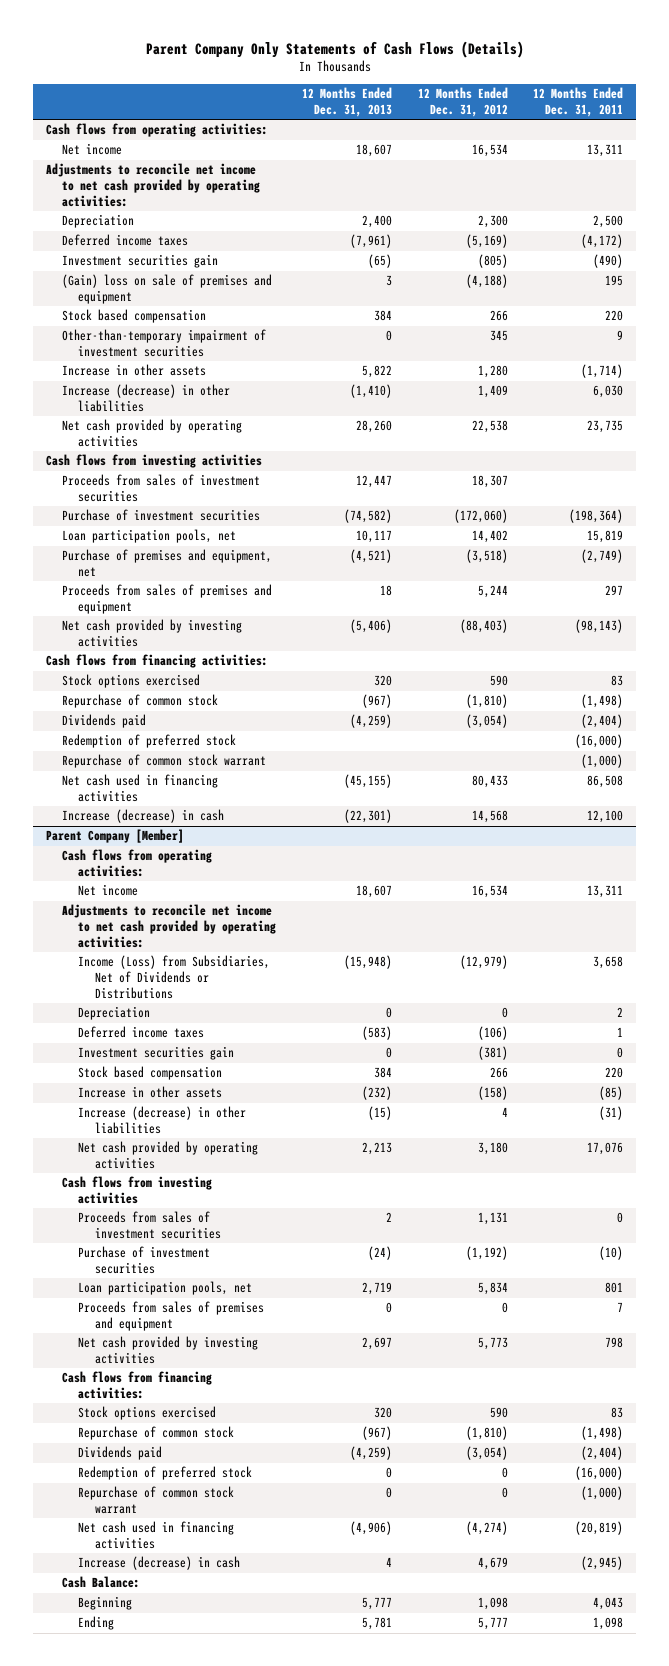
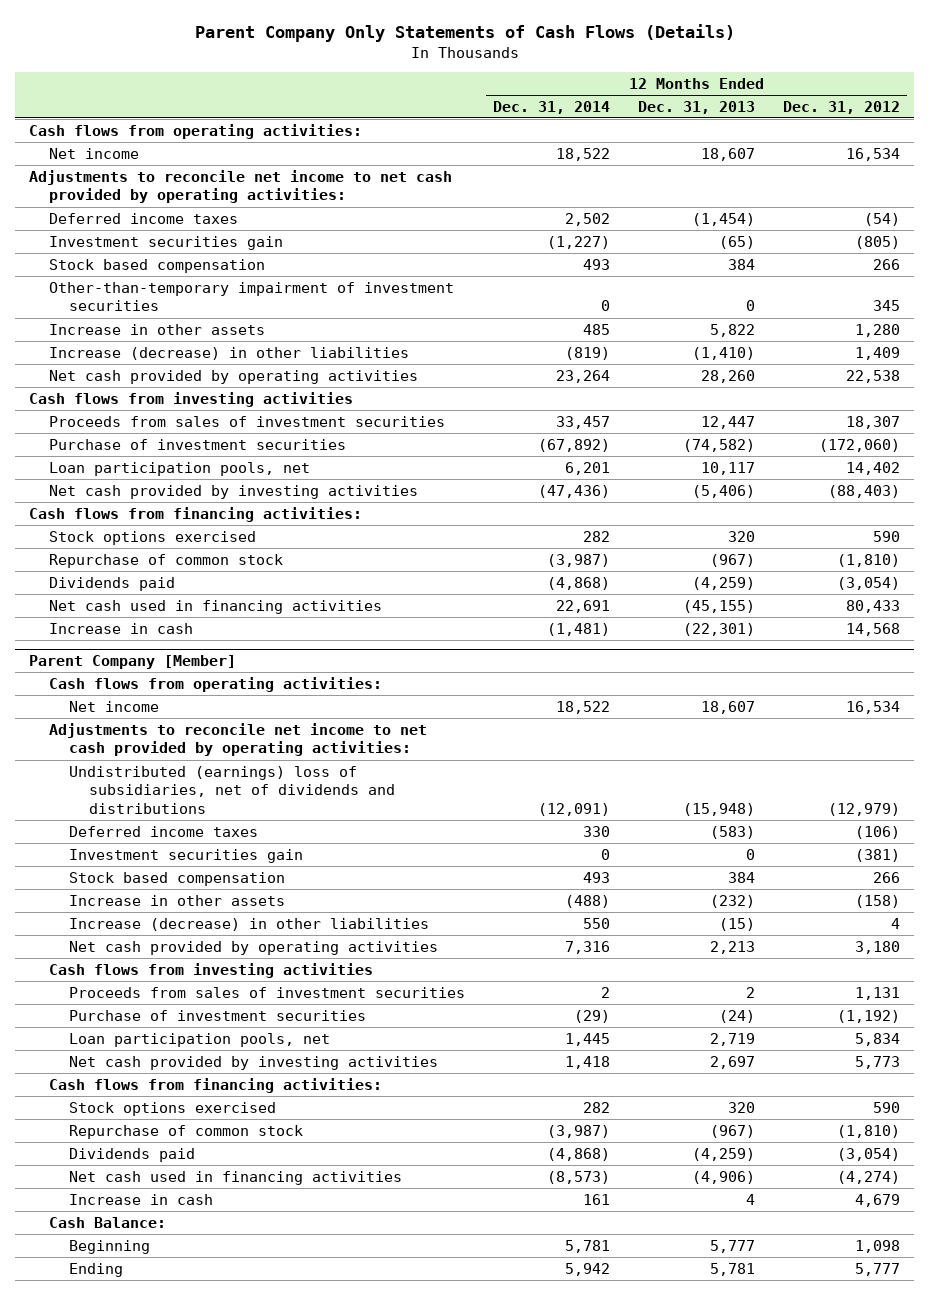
[533,87,624,118] 12 Months Ended Dec. 31, 2011 -> none
none -> [493,100,611,114] Dec. 31, 2014
[62,214,135,229] Depreciation -> none
[350,234,393,249] (7,961) -> [692,212,756,226] (1,454)
[465,234,508,249] (5,169) -> [863,212,900,226] (54)
[62,274,273,305] (Gain) loss on sale of premises and equipment -> none
[62,549,273,578] Purchase of premises and equipment, net -> none
[62,584,273,615] Proceeds from sales of premises and equipment -> none
[62,734,237,749] Redemption of preferred stock -> none
[62,754,267,769] Repurchase of common stock warrant -> none
[62,809,225,824] Increase (decrease) in cash -> [49,622,194,634] Increase in cash
[78,1006,151,1021] Depreciation -> none
[78,955,271,1000] Income (Loss) from Subsidiaries, Net of Dividends or Distributions -> [69,765,396,815] Undistributed (earnings) loss of subsidiaries, net of dividends and distributions
[78,1301,265,1332] Proceeds from sales of premises and equipment -> none
[78,1466,253,1481] Redemption of preferred stock -> none
[78,1486,235,1515] Repurchase of common stock warrant -> none
[78,1556,241,1571] Increase (decrease) in cash -> [69,1193,214,1205] Increase in cash

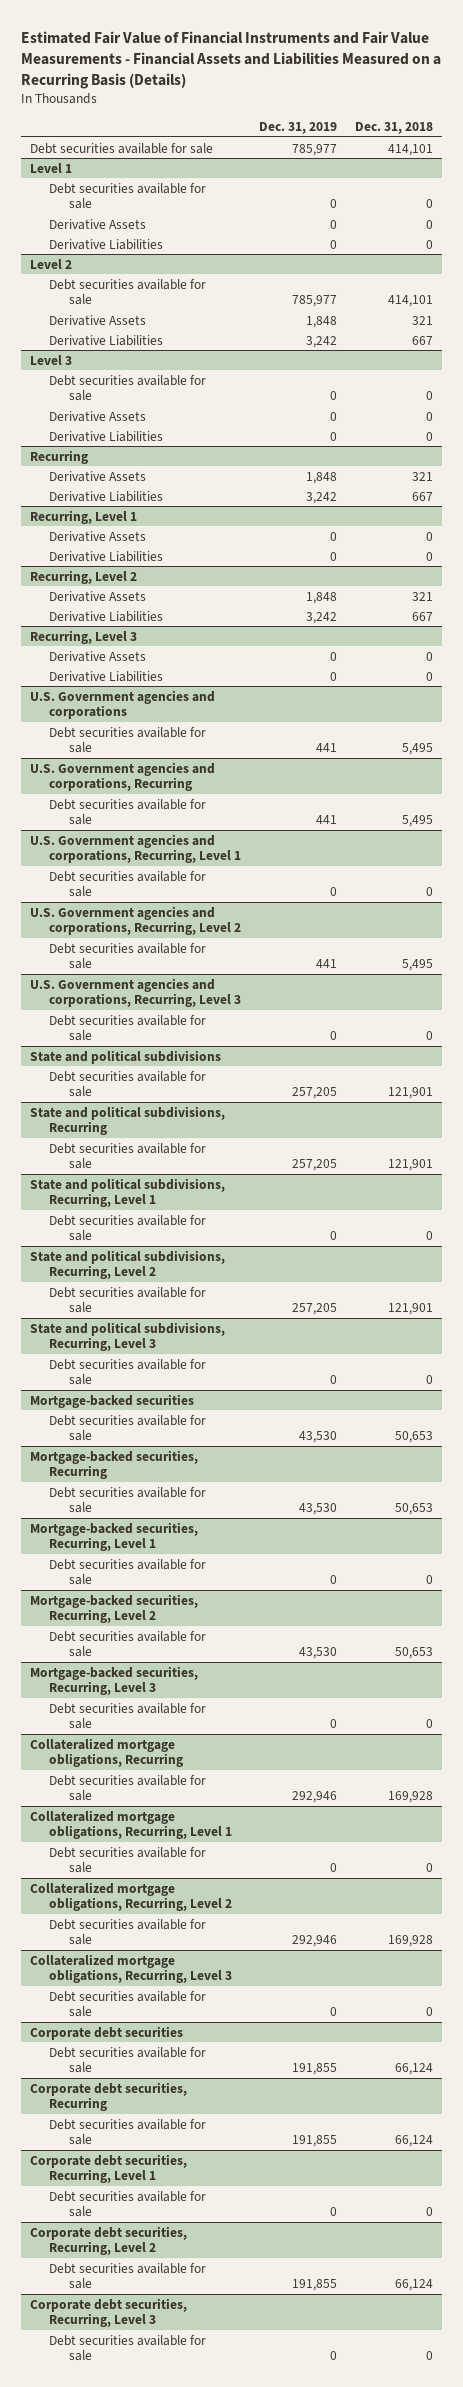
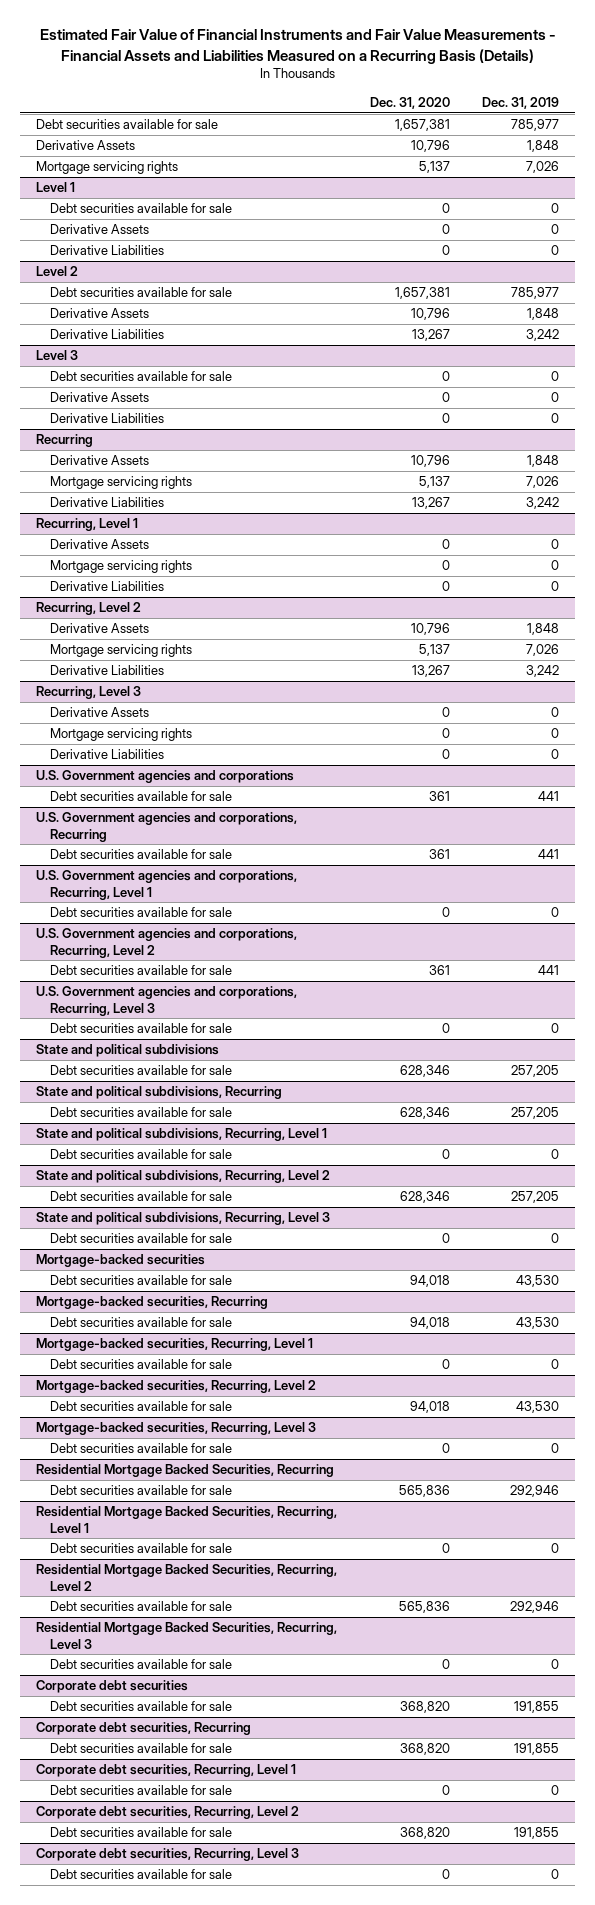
[354,122,433,135] Dec. 31, 2018 -> none
none -> [369,97,450,110] Dec. 31, 2020
none -> [35,140,135,151] Derivative Assets
none -> [35,161,178,175] Mortgage servicing rights
none -> [50,476,193,490] Mortgage servicing rights
none -> [50,560,193,574] Mortgage servicing rights
none -> [50,644,193,658] Mortgage servicing rights
none -> [50,728,193,742] Mortgage servicing rights
[30,1737,184,1768] Collateralized mortgage obligations, Recurring -> none
none -> [35,1464,334,1478] Residential Mortgage Backed Securities, Recurring
[30,1809,233,1840] Collateralized mortgage obligations, Recurring, Level 1 -> none
none -> [35,1506,337,1533] Residential Mortgage Backed Securities, Recurring, Level 1
[30,1881,233,1912] Collateralized mortgage obligations, Recurring, Level 2 -> none
none -> [35,1564,337,1591] Residential Mortgage Backed Securities, Recurring, Level 2
[30,1953,233,1984] Collateralized mortgage obligations, Recurring, Level 3 -> none
none -> [35,1622,337,1649] Residential Mortgage Backed Securities, Recurring, Level 3

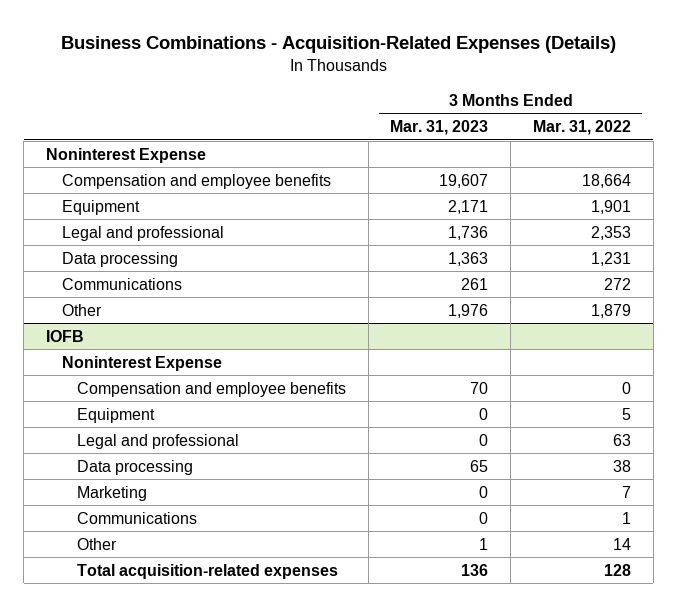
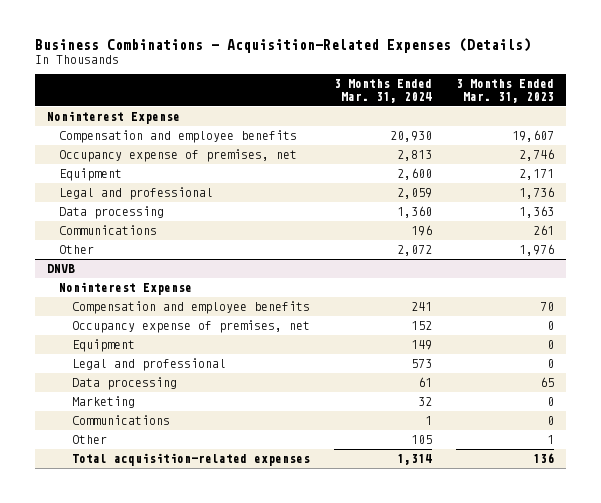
[532,120,631,136] Mar. 31, 2022 -> none
none -> [334,79,433,103] 3 Months Ended Mar. 31, 2024
none -> [59,149,298,163] Occupancy expense of premises, net
[46,329,85,342] IOFB -> none
none -> [46,264,75,274] DNVB
none -> [72,320,311,334] Occupancy expense of premises, net

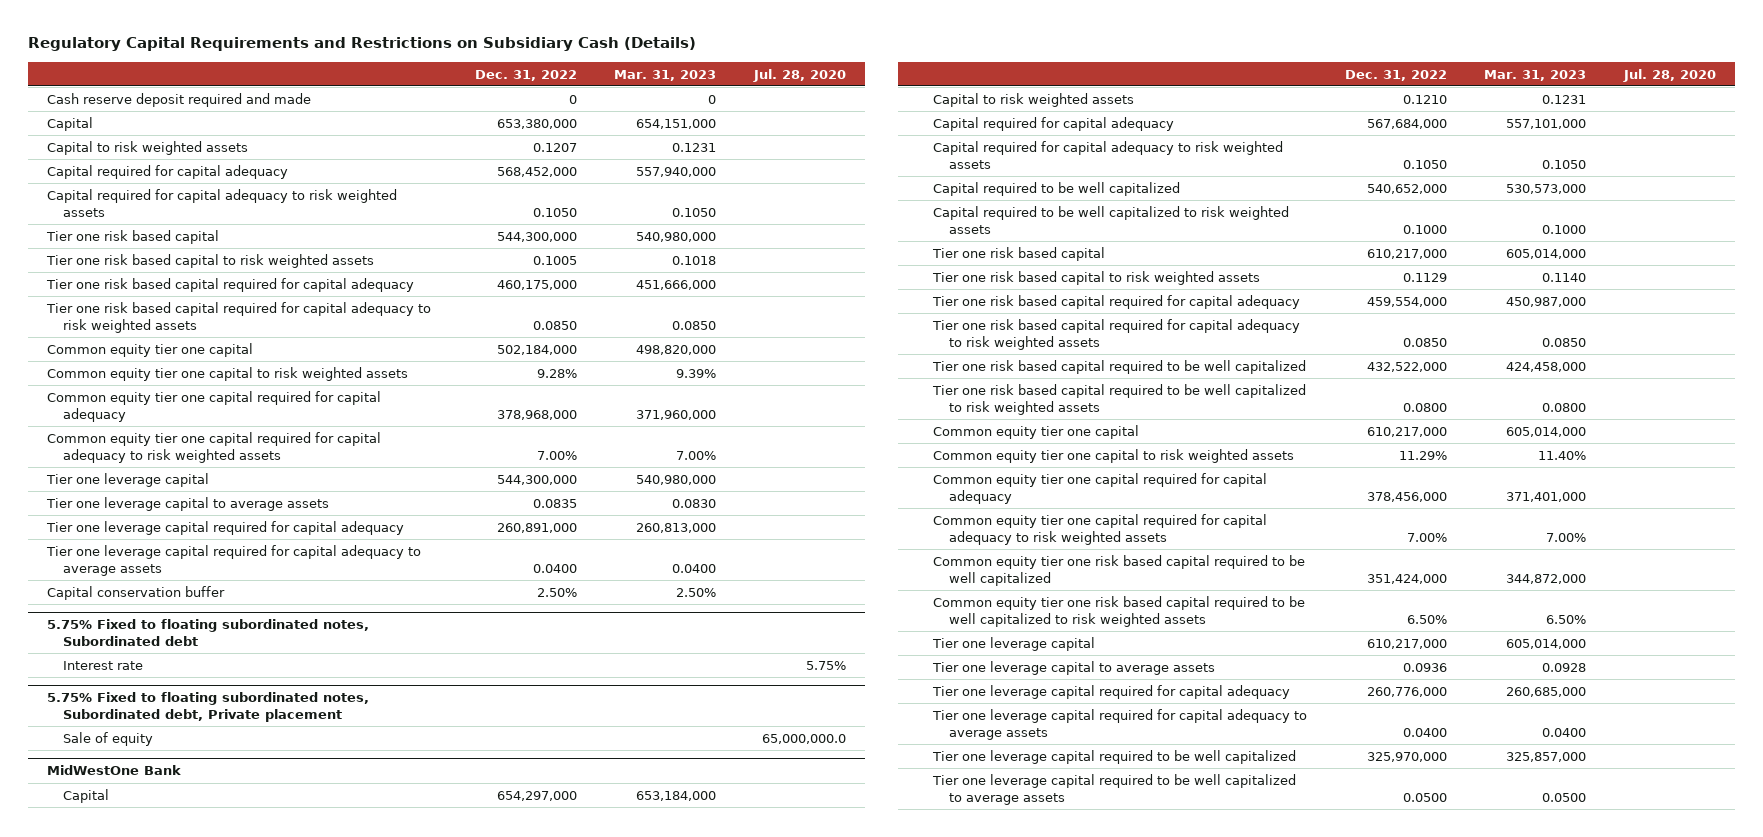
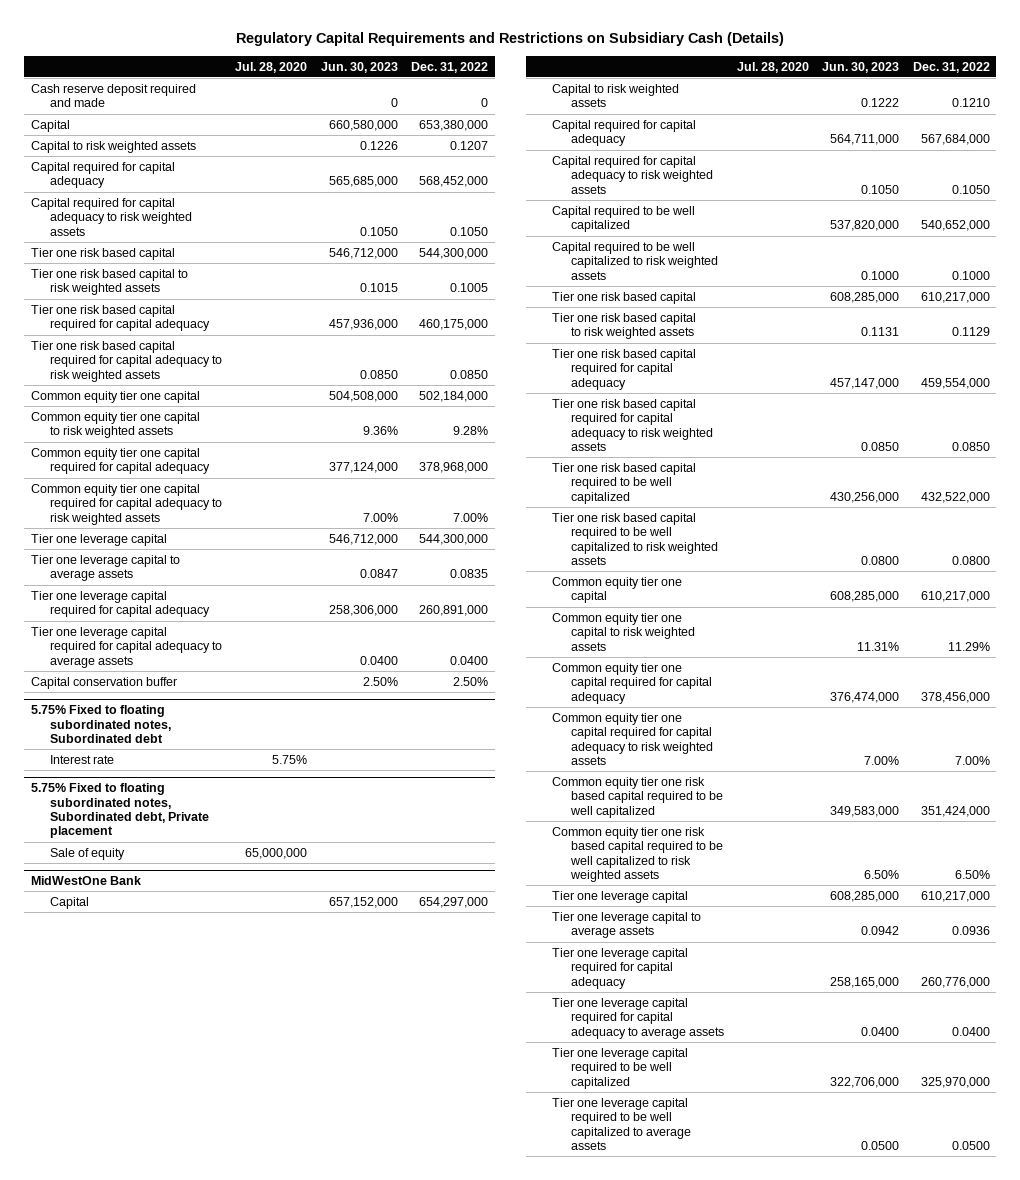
[614,69,717,81] Mar. 31, 2023 -> none
none -> [320,61,398,73] Jun. 30, 2023
[762,734,847,745] 65,000,000.0 -> [245,847,308,859] 65,000,000

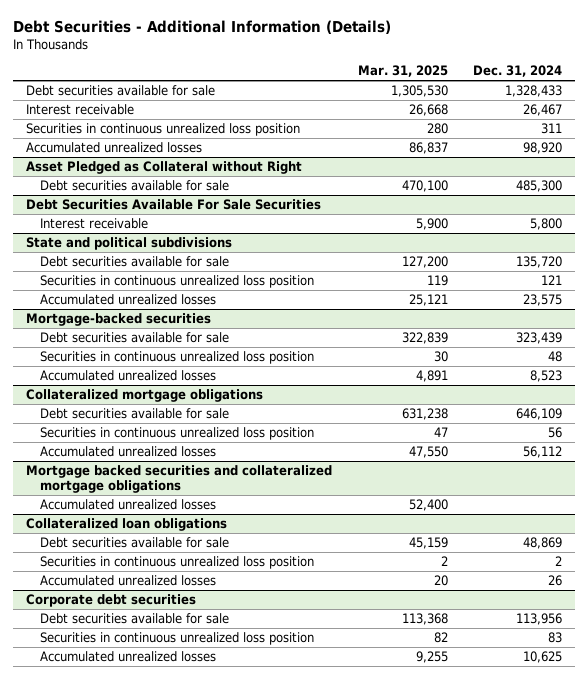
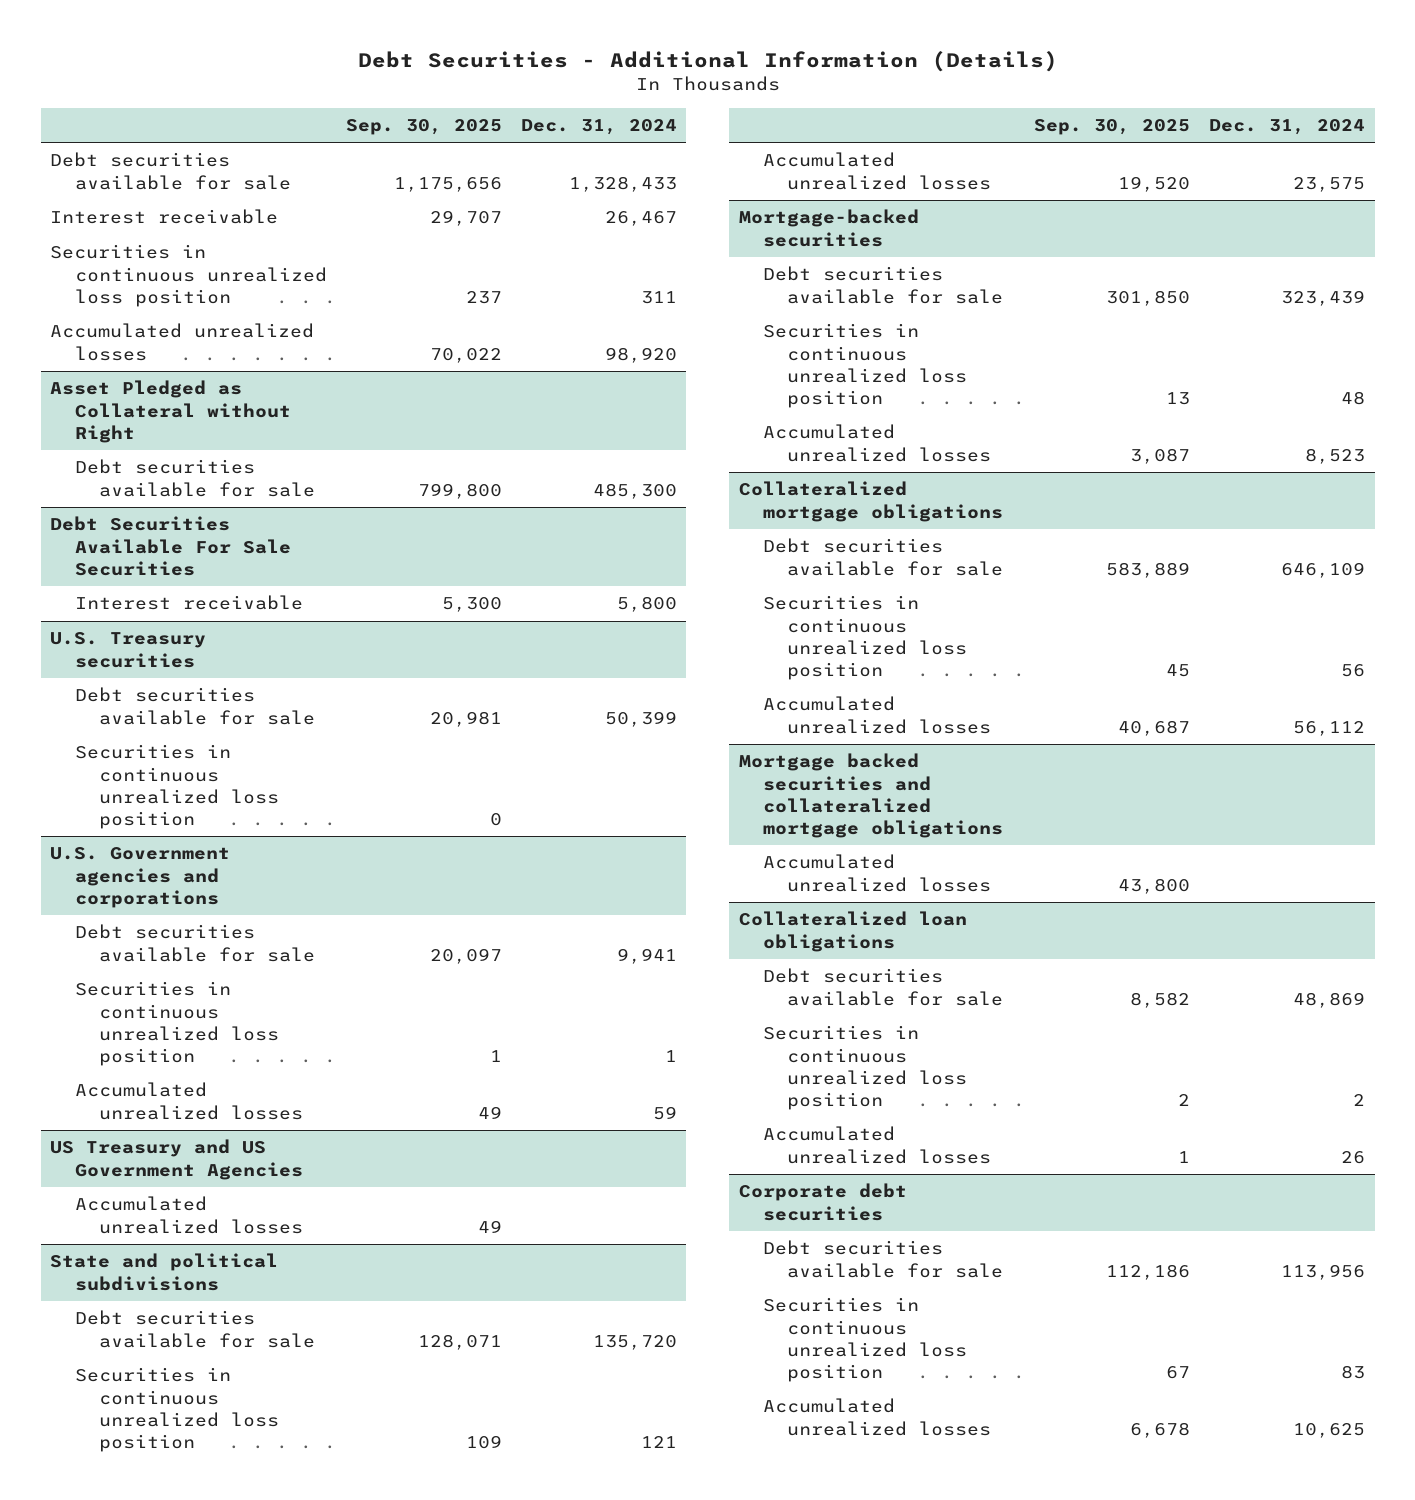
[357,65,448,78] Mar. 31, 2025 -> none
none -> [345,118,502,135] Sep. 30, 2025
none -> [50,632,207,668] U.S. Treasury securities
none -> [74,687,316,725] Debt securities available for sale
none -> [74,744,280,829] Securities in continuous unrealized loss position
none -> [50,847,231,908] U.S. Government agencies and corporations
none -> [74,924,316,962] Debt securities available for sale
none -> [74,981,280,1066] Securities in continuous unrealized loss position
none -> [74,1082,304,1120] Accumulated unrealized losses
none -> [50,1139,303,1180] US Treasury and US Government Agencies
none -> [74,1196,304,1234] Accumulated unrealized losses

